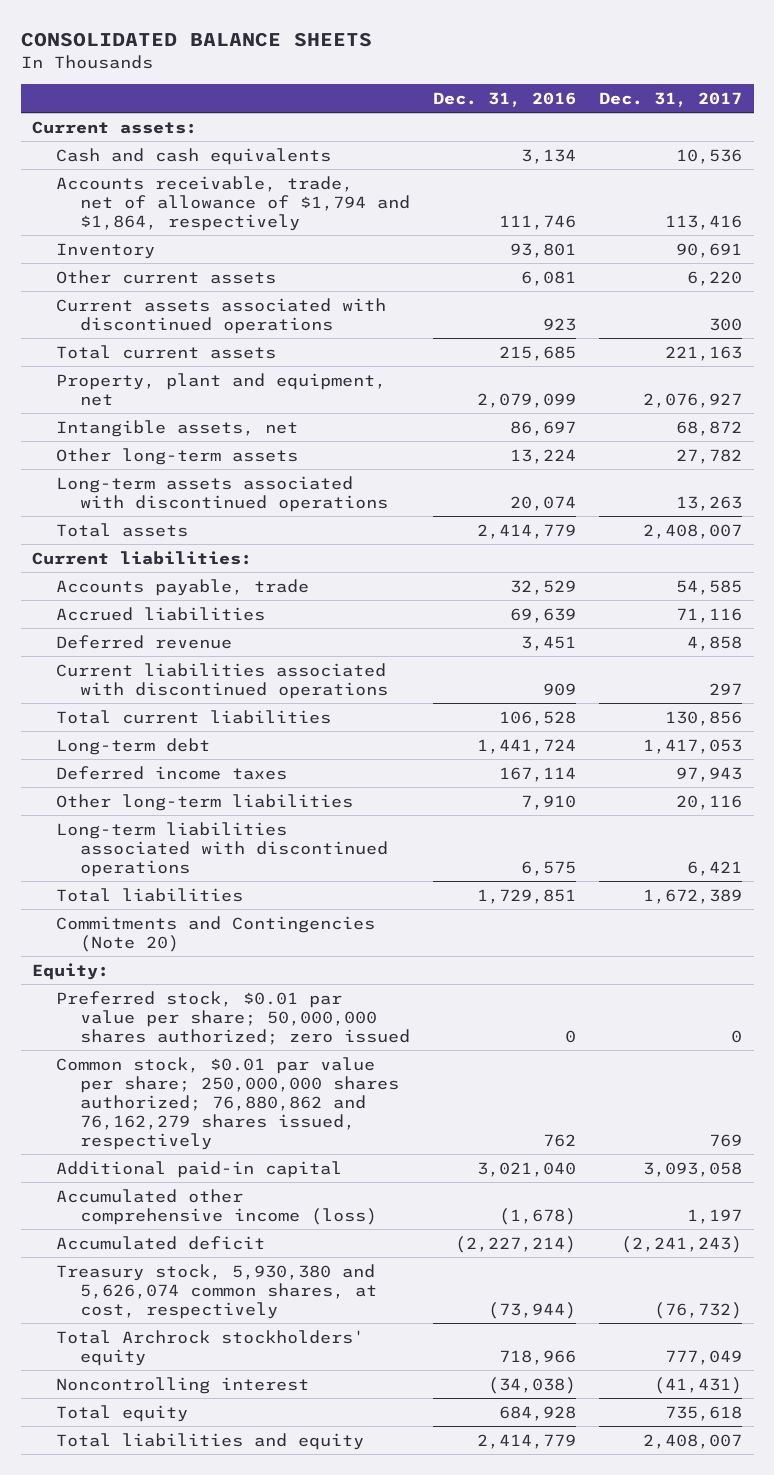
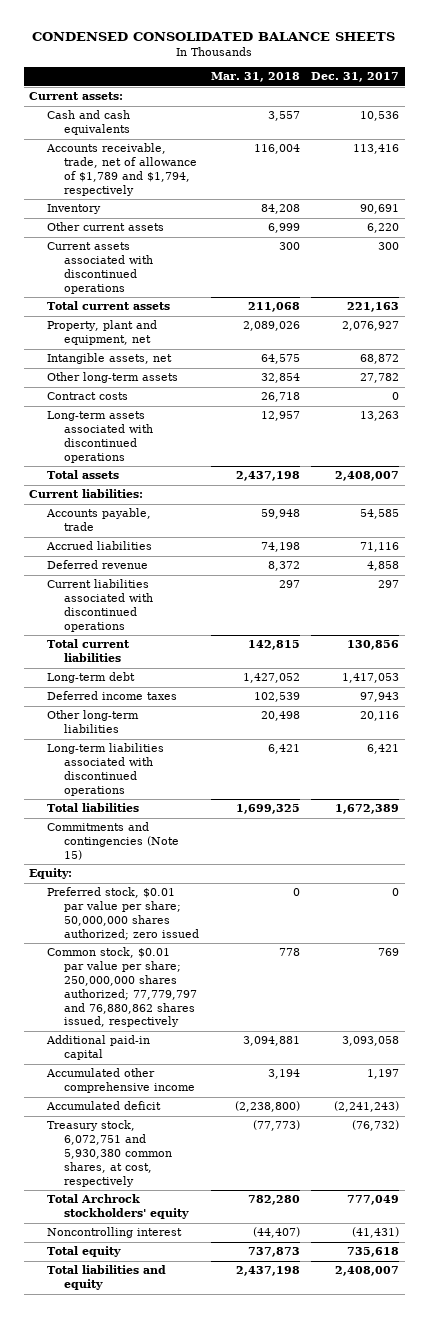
[20,31,372,47] CONSOLIDATED BALANCE SHEETS -> [32,31,396,41] CONDENSED CONSOLIDATED BALANCE SHEETS
[433,91,577,107] Dec. 31, 2016 -> none
none -> [210,72,300,83] Mar. 31, 2018
[56,175,411,231] Accounts receivable, trade, net of allowance of $1,794 and $1,864, respectively -> [45,143,198,196] Accounts receivable, trade, net of allowance of $1,789 and $1,794, respectively
none -> [46,392,128,401] Contract costs
[56,915,376,952] Commitments and Contingencies (Note 20) -> [46,822,180,860] Commitments and contingencies (Note 15)
[56,1056,400,1150] Common stock, $0.01 par value per share; 250,000,000 shares authorized; 76,880,862 and 76,162,279 shares issued, respectively -> [46,947,198,1028] Common stock, $0.01 par value per share; 250,000,000 shares authorized; 77,779,797 and 76,880,862 shares issued, respectively
[56,1188,378,1225] Accumulated other comprehensive income (loss) -> [45,1068,196,1094] Accumulated other comprehensive income
[56,1263,378,1319] Treasury stock, 5,930,380 and 5,626,074 common shares, at cost, respectively -> [46,1120,173,1187] Treasury stock, 6,072,751 and 5,930,380 common shares, at cost, respectively

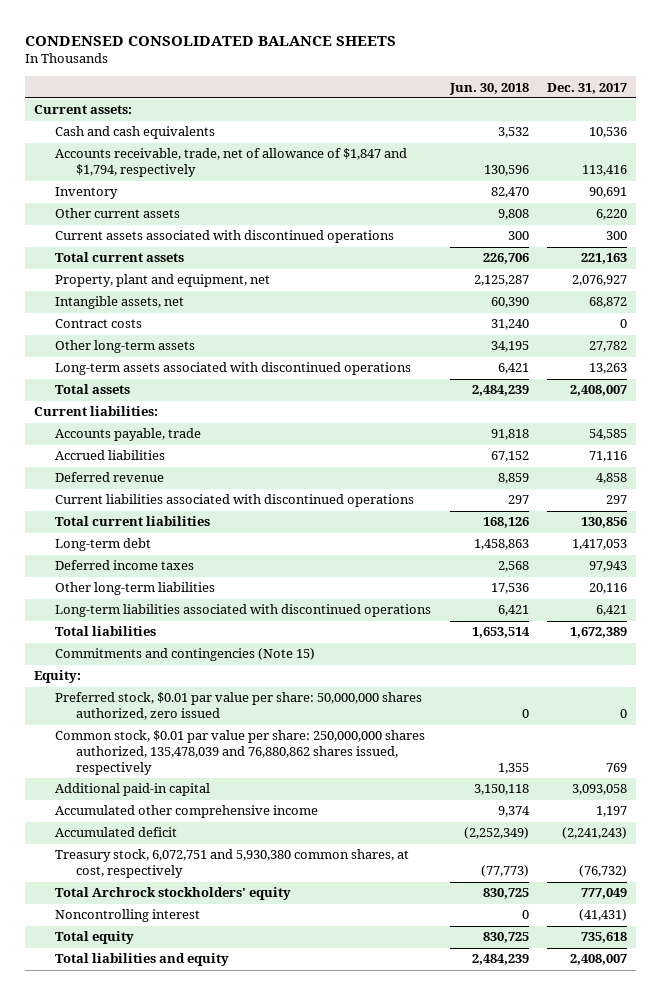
[210,72,300,83] Mar. 31, 2018 -> none
none -> [448,82,529,95] Jun. 30, 2018
[45,143,198,196] Accounts receivable, trade, net of allowance of $1,789 and $1,794, respectively -> [55,148,408,178] Accounts receivable, trade, net of allowance of $1,847 and $1,794, respectively
[46,372,178,384] Other long-term assets -> [55,340,196,354] Other long-term assets
[46,887,200,940] Preferred stock, $0.01 par value per share; 50,000,000 shares authorized; zero issued -> [55,692,423,721] Preferred stock, $0.01 par value per share: 50,000,000 shares authorized, zero issued
[46,947,198,1028] Common stock, $0.01 par value per share; 250,000,000 shares authorized; 77,779,797 and 76,880,862 shares issued, respectively -> [55,730,426,776] Common stock, $0.01 par value per share: 250,000,000 shares authorized, 135,478,039 and 76,880,862 shares issued, respectively

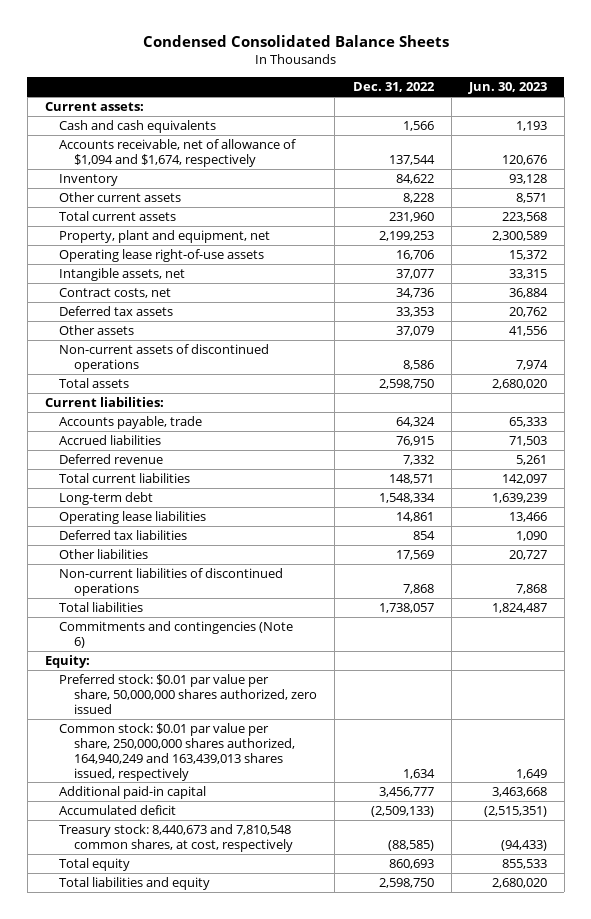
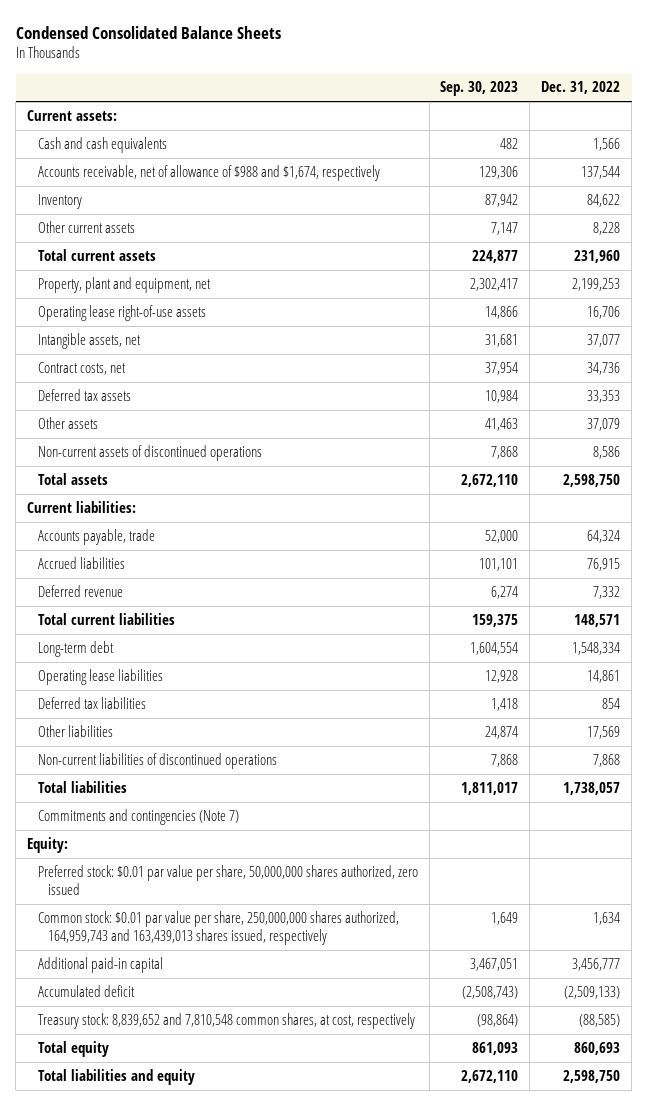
[467,82,547,95] Jun. 30, 2023 -> none
none -> [440,81,519,97] Sep. 30, 2023
[59,138,297,167] Accounts receivable, net of allowance of $1,094 and $1,674, respectively -> [37,165,380,182] Accounts receivable, net of allowance of $988 and $1,674, respectively
[59,620,294,648] Commitments and contingencies (Note 6) -> [37,809,239,826] Commitments and contingencies (Note 7)
[59,722,296,781] Common stock: $0.01 par value per share, 250,000,000 shares authorized, 164,940,249 and 163,439,013 shares issued, respectively -> [37,911,399,946] Common stock: $0.01 par value per share, 250,000,000 shares authorized, 164,959,743 and 163,439,013 shares issued, respectively
[59,823,294,852] Treasury stock: 8,440,673 and 7,810,548 common shares, at cost, respectively -> [37,1013,415,1030] Treasury stock: 8,839,652 and 7,810,548 common shares, at cost, respectively

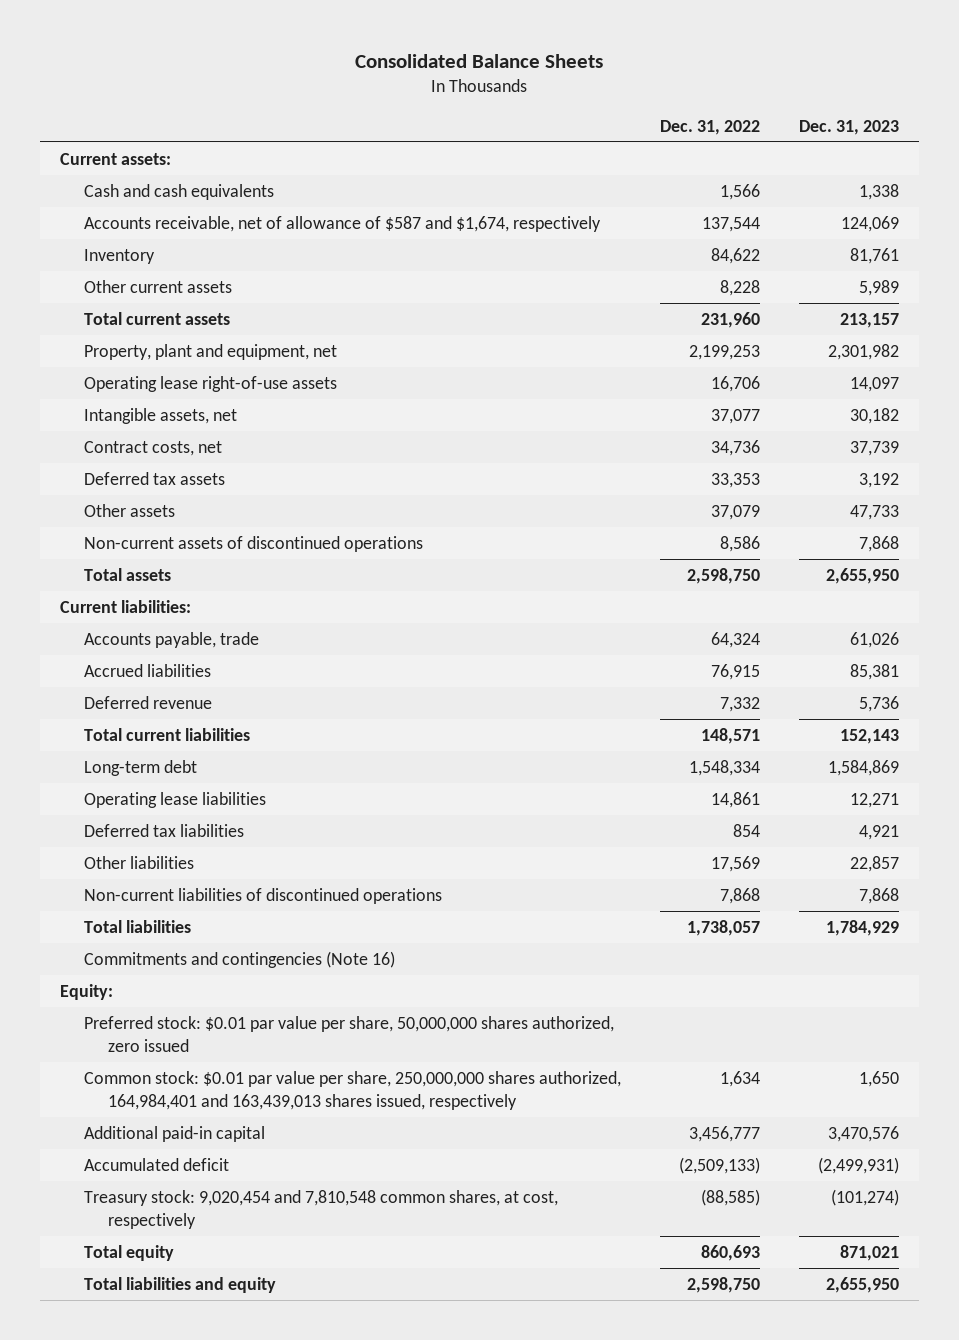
[15,25,281,39] Condensed Consolidated Balance Sheets -> [355,53,604,68] Consolidated Balance Sheets
[440,81,519,97] Sep. 30, 2023 -> none
none -> [799,119,900,135] Dec. 31, 2023
[37,165,380,182] Accounts receivable, net of allowance of $988 and $1,674, respectively -> [83,215,601,232] Accounts receivable, net of allowance of $587 and $1,674, respectively
[37,809,239,826] Commitments and contingencies (Note 7) -> [83,950,395,968] Commitments and contingencies (Note 16)
[37,911,399,946] Common stock: $0.01 par value per share, 250,000,000 shares authorized, 164,959,743 and 163,439,013 shares issued, respectively -> [83,1070,621,1110] Common stock: $0.01 par value per share, 250,000,000 shares authorized, 164,984,401 and 163,439,013 shares issued, respectively
[37,1013,415,1030] Treasury stock: 8,839,652 and 7,810,548 common shares, at cost, respectively -> [83,1189,558,1229] Treasury stock: 9,020,454 and 7,810,548 common shares, at cost, respectively

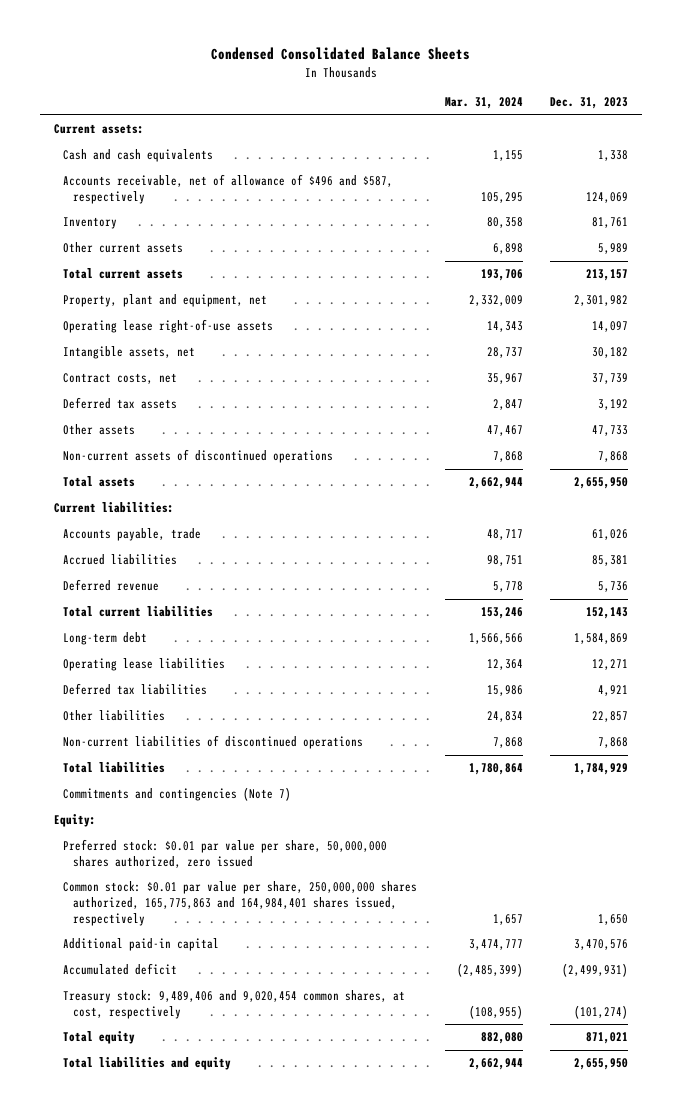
[355,53,604,68] Consolidated Balance Sheets -> [210,47,470,61] Condensed Consolidated Balance Sheets
[660,119,761,135] Dec. 31, 2022 -> none
none -> [444,97,523,110] Mar. 31, 2024
[83,215,601,232] Accounts receivable, net of allowance of $587 and $1,674, respectively -> [63,174,394,205] Accounts receivable, net of allowance of $496 and $587, respectively
[83,950,395,968] Commitments and contingencies (Note 16) -> [63,787,292,802] Commitments and contingencies (Note 7)
[83,1070,621,1110] Common stock: $0.01 par value per share, 250,000,000 shares authorized, 164,984,401 and 163,439,013 shares issued, respectively -> [63,881,418,927] Common stock: $0.01 par value per share, 250,000,000 shares authorized, 165,775,863 and 164,984,401 shares issued, respectively
[83,1189,558,1229] Treasury stock: 9,020,454 and 7,810,548 common shares, at cost, respectively -> [63,990,406,1020] Treasury stock: 9,489,406 and 9,020,454 common shares, at cost, respectively

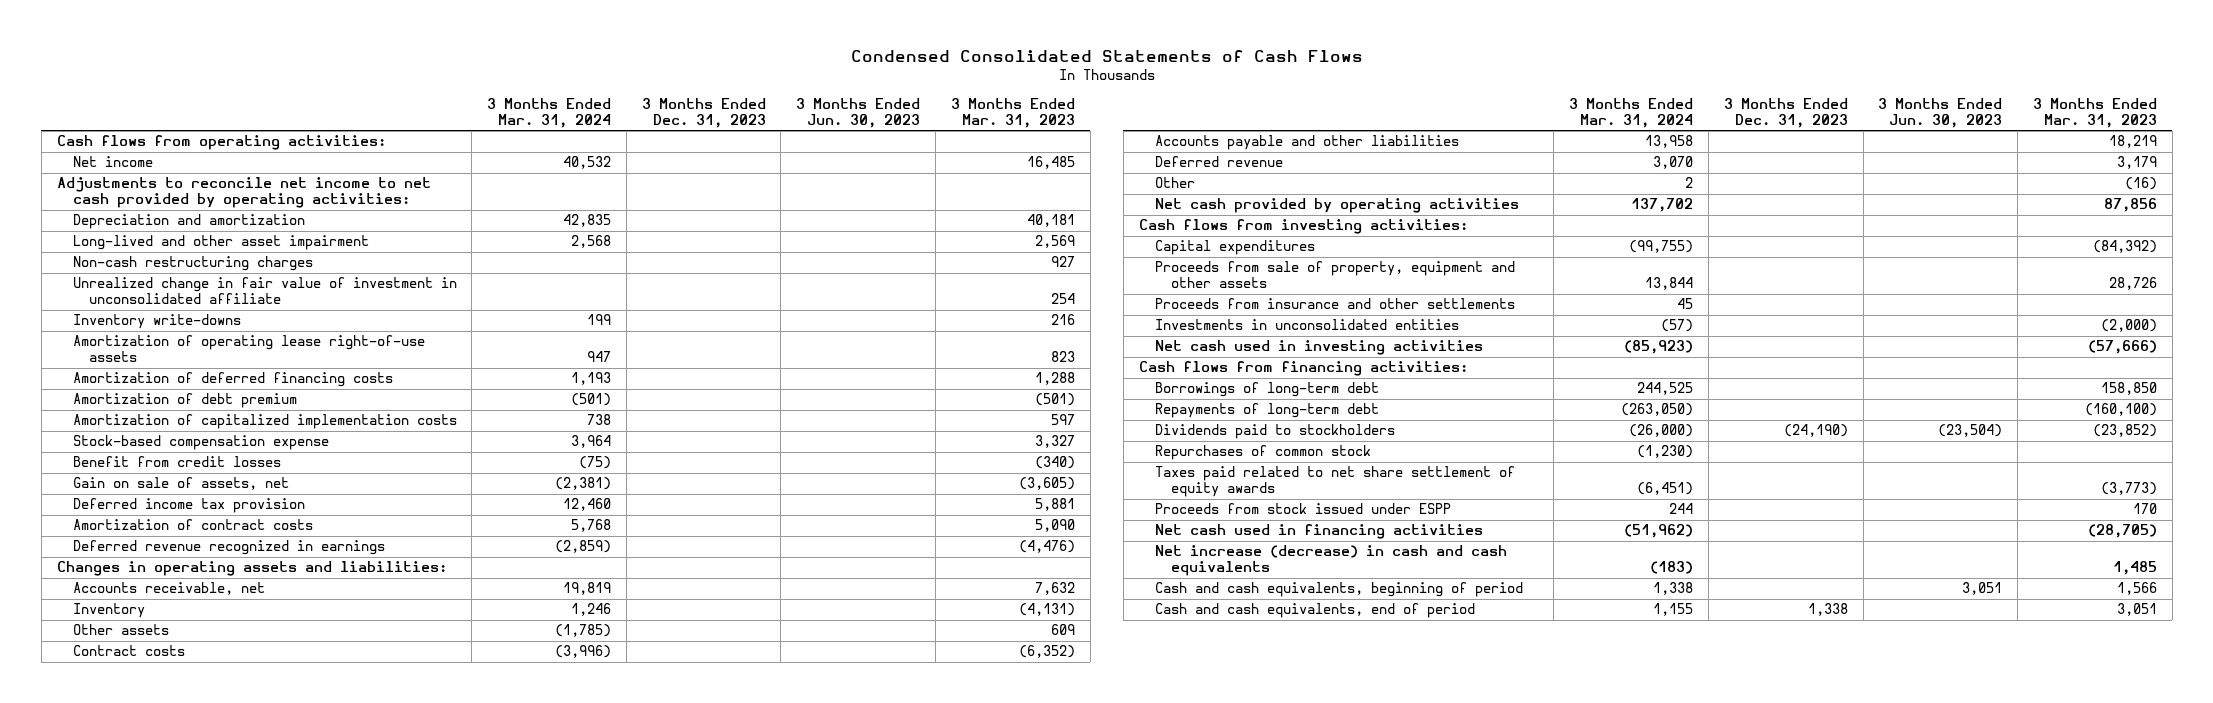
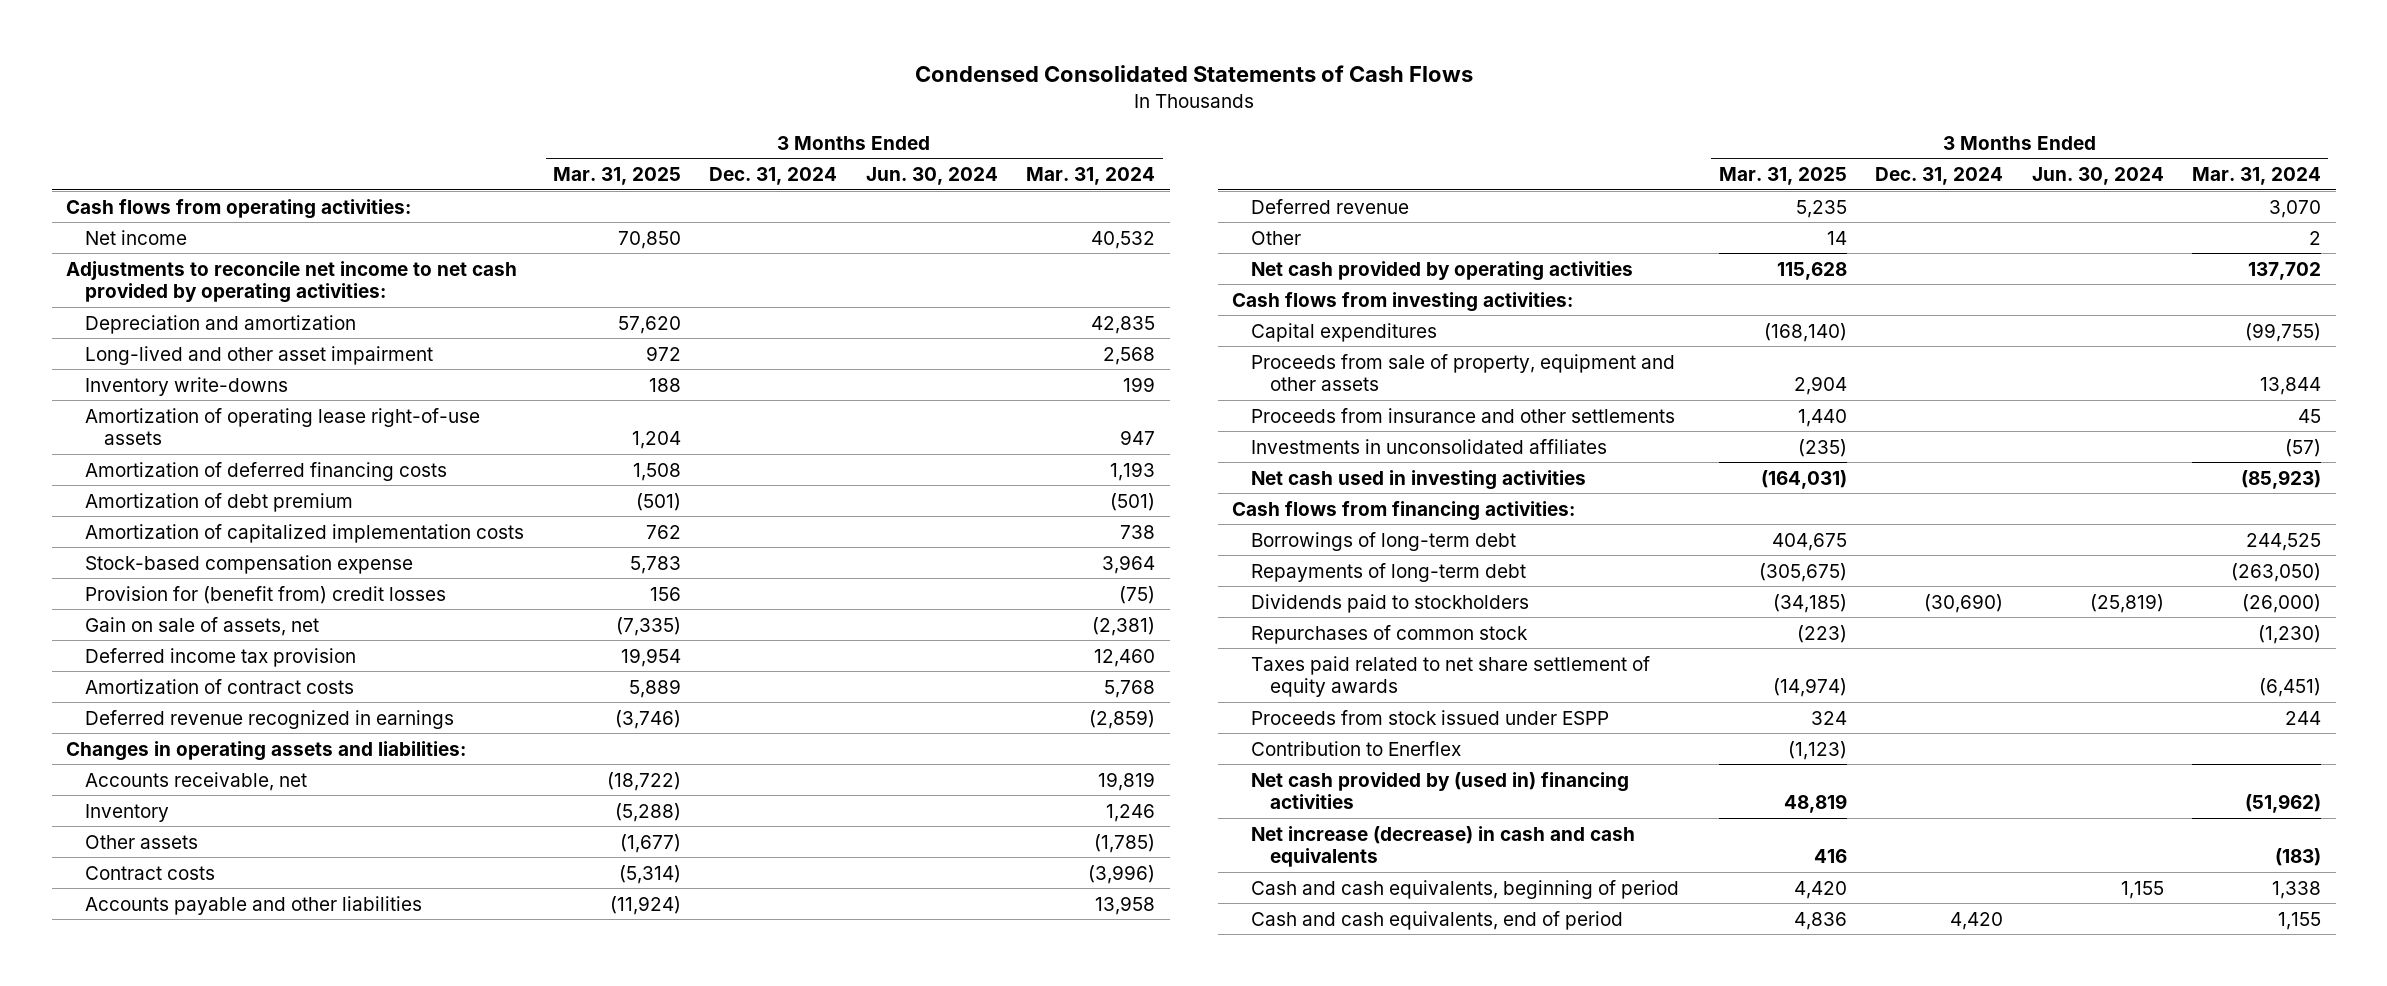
[641,97,766,128] 3 Months Ended Dec. 31, 2023 -> none
[796,97,921,128] 3 Months Ended Jun. 30, 2023 -> none
[950,97,1075,128] 3 Months Ended Mar. 31, 2023 -> none
none -> [552,166,681,185] Mar. 31, 2025
none -> [709,166,838,185] Dec. 31, 2024
none -> [865,166,998,185] Jun. 30, 2024
[72,256,313,272] Non-cash restructuring charges -> none
[72,277,457,305] Unrealized change in fair value of investment in unconsolidated affiliate -> none
[72,456,281,468] Benefit from credit losses -> [85,585,447,604] Provision for (benefit from) credit losses
[1154,319,1459,331] Investments in unconsolidated entities -> [1250,438,1607,454] Investments in unconsolidated affiliates
none -> [1250,740,1461,756] Contribution to Enerflex
[1154,524,1483,540] Net cash used in financing activities -> [1250,771,1629,810] Net cash provided by (used in) financing activities

